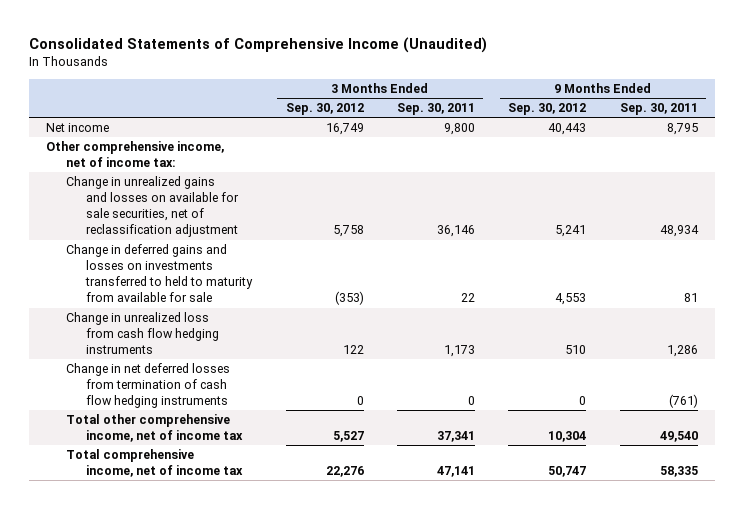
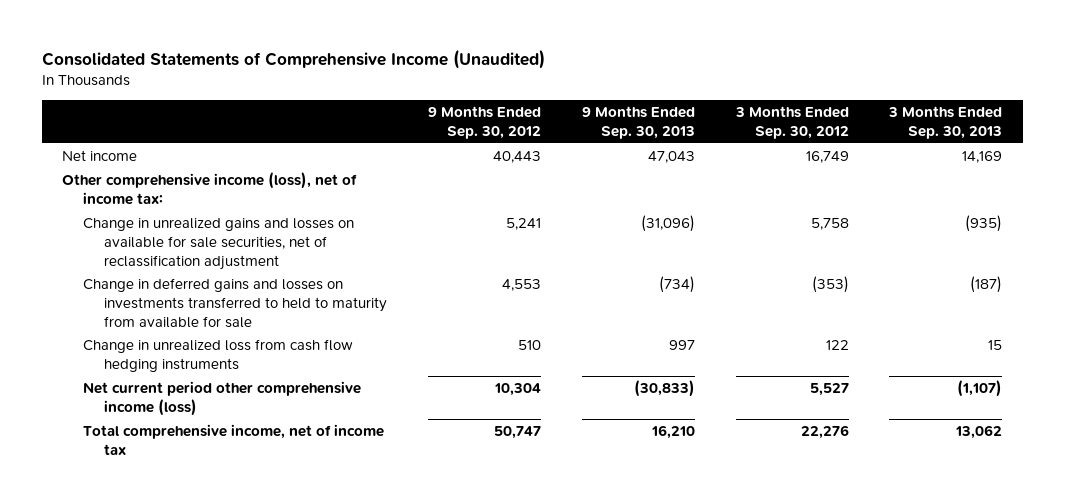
[397,103,476,116] Sep. 30, 2011 -> none
[619,103,698,116] Sep. 30, 2011 -> none
none -> [581,106,695,140] 9 Months Ended Sep. 30, 2013
none -> [888,106,1003,140] 3 Months Ended Sep. 30, 2013
[45,141,224,168] Other comprehensive income, net of income tax: -> [62,171,358,205] Other comprehensive income (loss), net of income tax:
[66,363,231,409] Change in net deferred losses from termination of cash flow hedging instruments -> none
[66,414,244,443] Total other comprehensive income, net of income tax -> [83,380,362,416] Net current period other comprehensive income (loss)

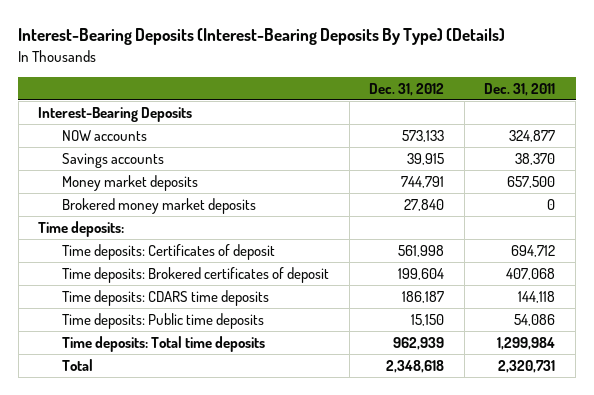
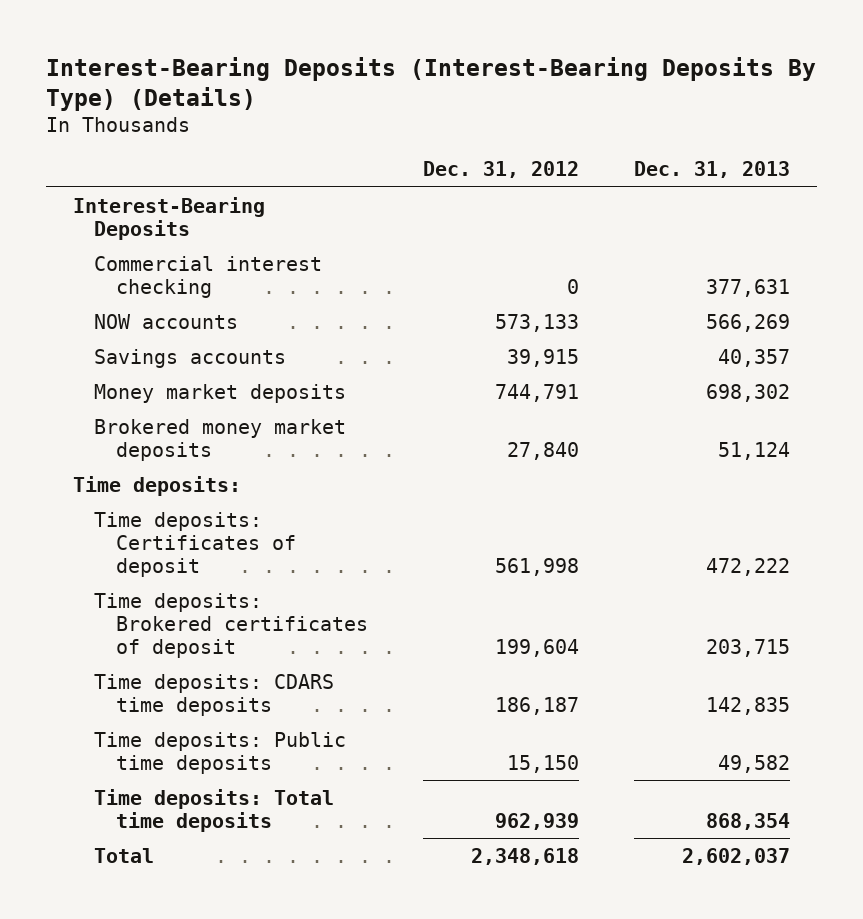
[484,82,556,96] Dec. 31, 2011 -> none
none -> [633,161,790,179] Dec. 31, 2013
none -> [94,255,323,298] Commercial interest checking

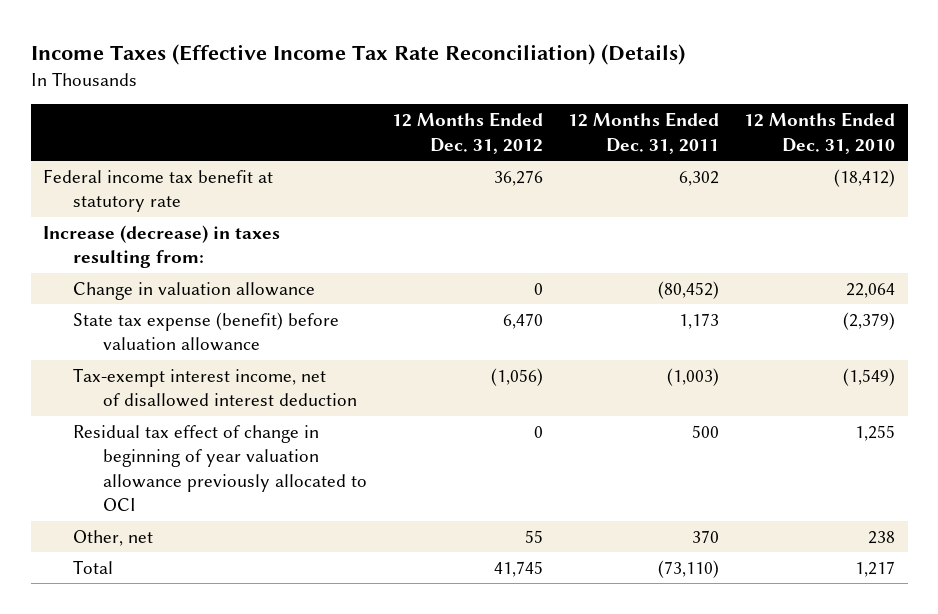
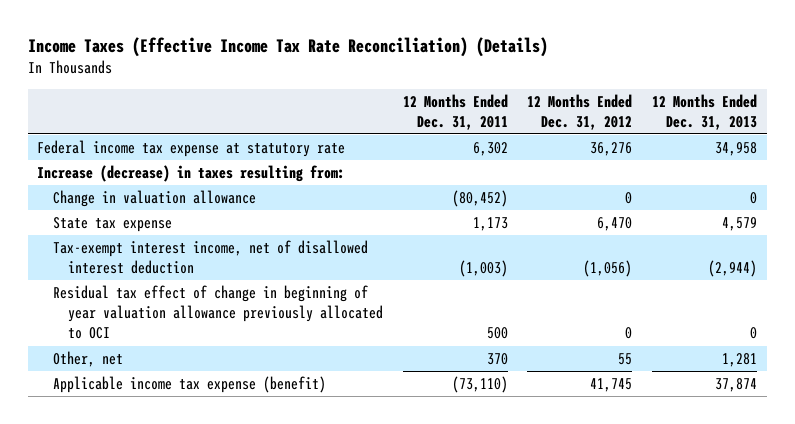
[744,112,896,154] 12 Months Ended Dec. 31, 2010 -> none
none -> [652,93,758,130] 12 Months Ended Dec. 31, 2013
[43,168,274,213] Federal income tax benefit at statutory rate -> [37,140,346,158] Federal income tax expense at statutory rate
[73,311,340,352] State tax expense (benefit) before valuation allowance -> [52,217,172,233] State tax expense
[73,559,114,574] Total -> [52,376,326,394] Applicable income tax expense (benefit)

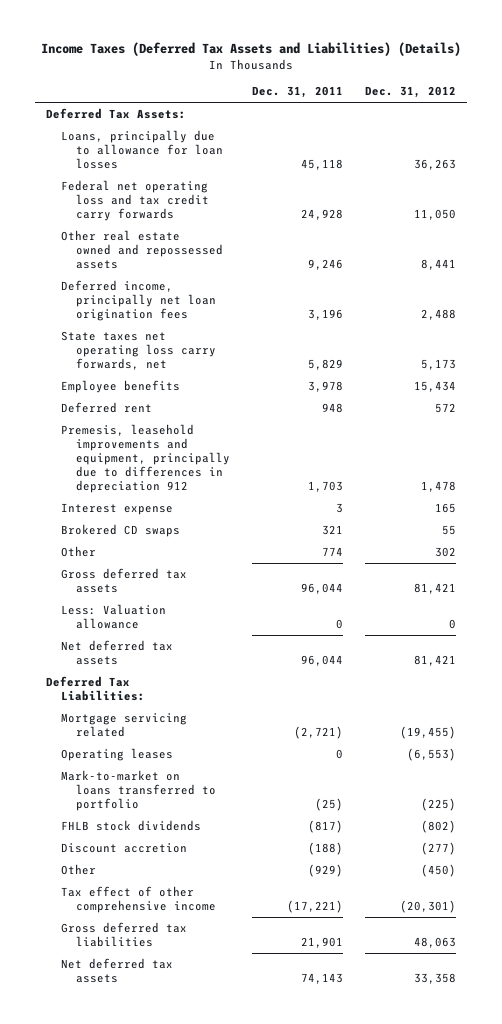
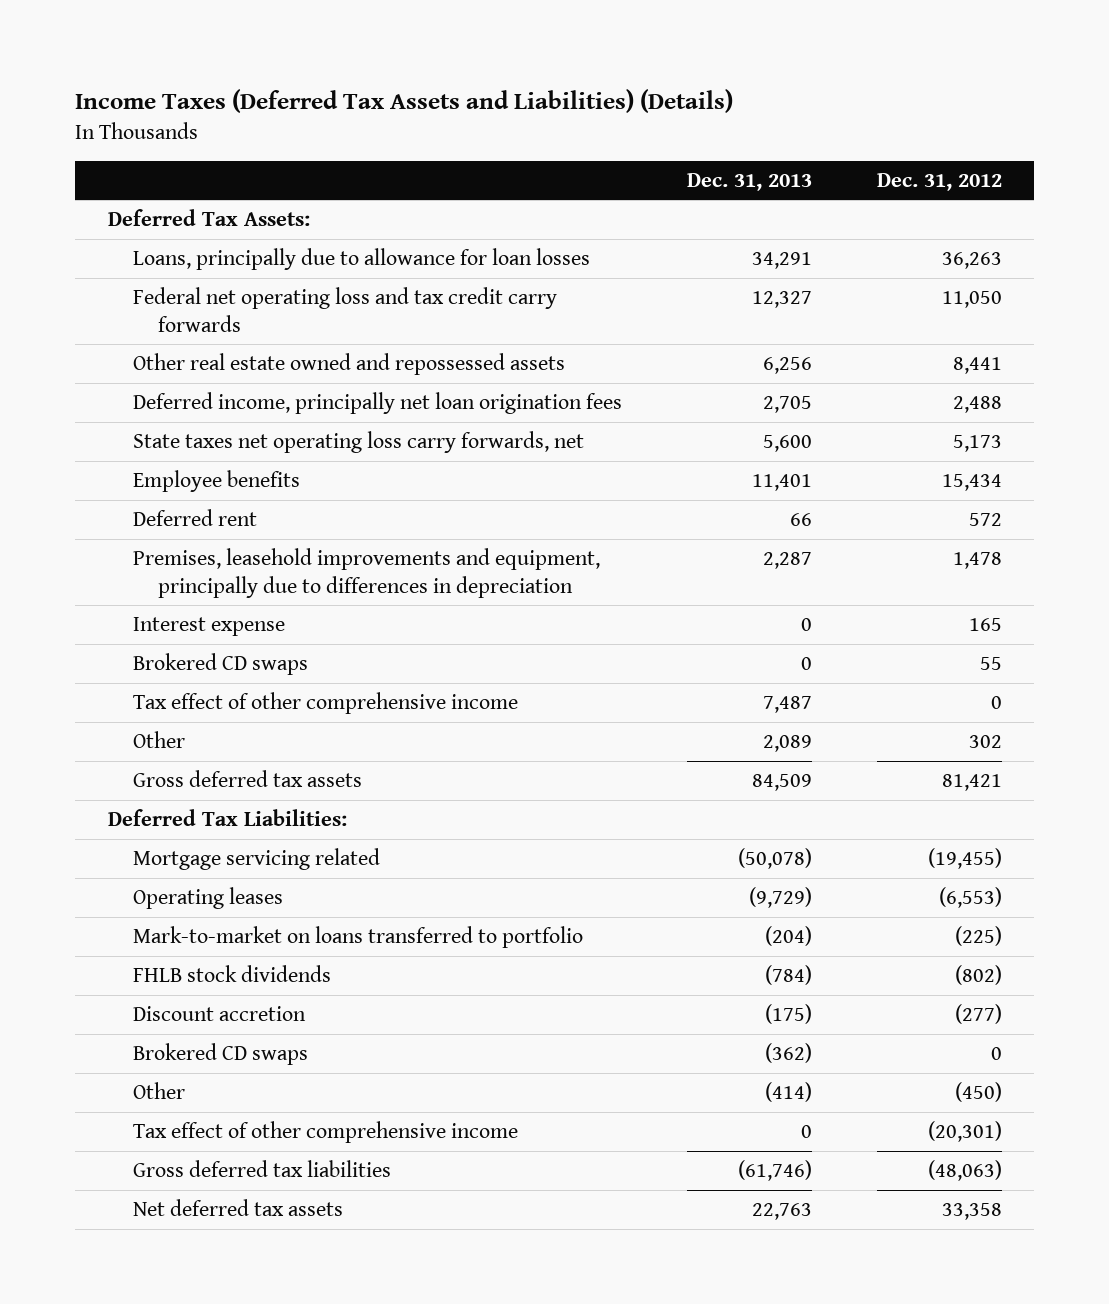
[251,86,343,99] Dec. 31, 2011 -> none
none -> [686,172,812,191] Dec. 31, 2013
[60,424,230,494] Premesis, leasehold improvements and equipment, principally due to differences in depreciation 912 -> [132,548,600,598] Premises, leasehold improvements and equipment, principally due to differences in depreciation
none -> [132,692,518,715] Tax effect of other comprehensive income
[60,604,166,630] Less: Valuation allowance -> none
[60,640,173,666] Net deferred tax assets -> none
none -> [132,1043,308,1066] Brokered CD swaps
[413,937,456,949] 48,063 -> [927,1160,1002,1182] (48,063)

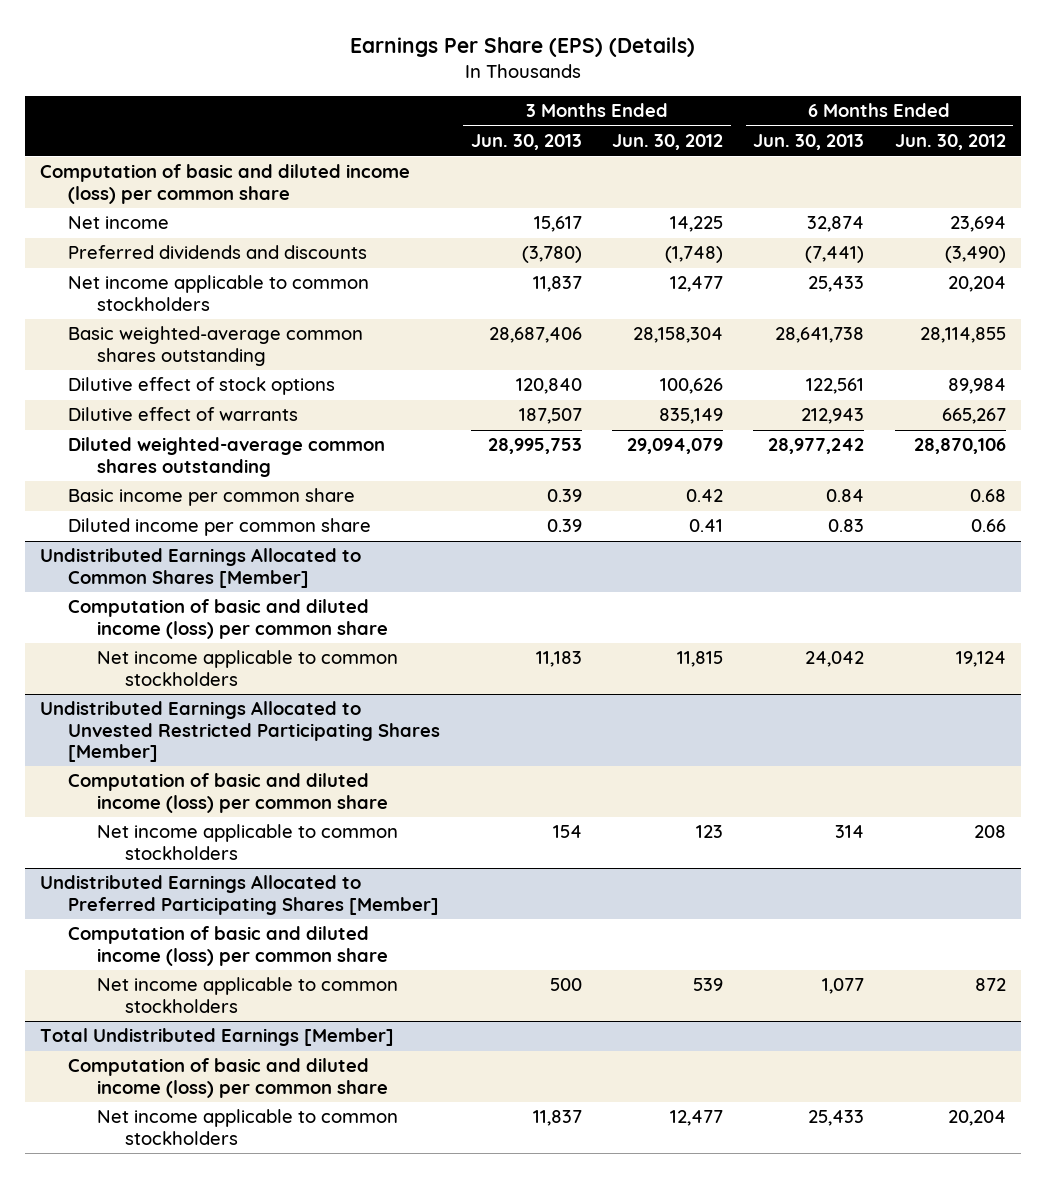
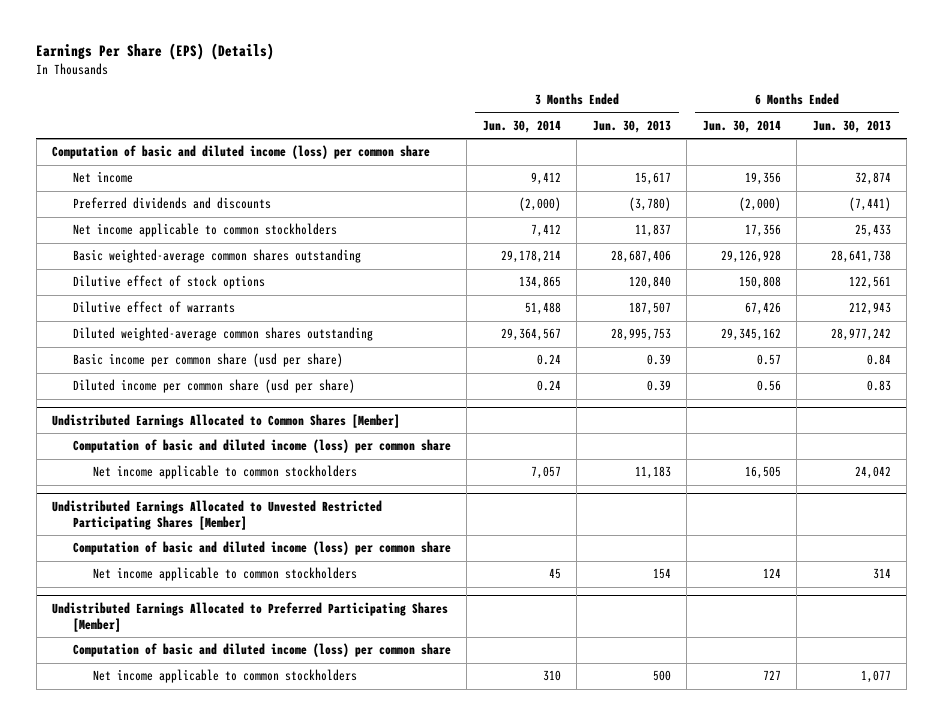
[611,134,723,151] Jun. 30, 2012 -> none
[894,134,1006,151] Jun. 30, 2012 -> none
none -> [482,119,561,133] Jun. 30, 2014
none -> [702,119,781,133] Jun. 30, 2014
[68,488,356,507] Basic income per common share -> [72,353,343,368] Basic income per common share (usd per share)
[68,518,372,537] Diluted income per common share -> [72,379,355,394] Diluted income per common share (usd per share)
[40,1028,395,1047] Total Undistributed Earnings [Member] -> none
[68,1058,388,1098] Computation of basic and diluted income (loss) per common share -> none
[96,1109,398,1145] Net income applicable to common stockholders -> none

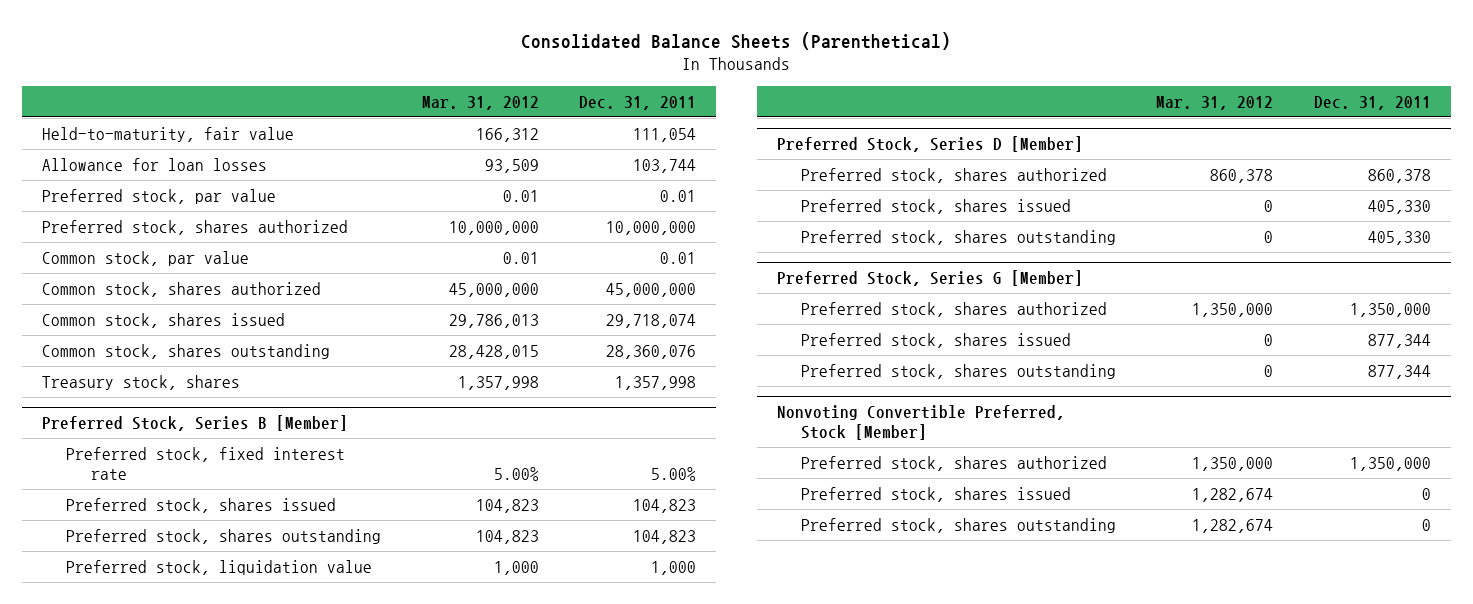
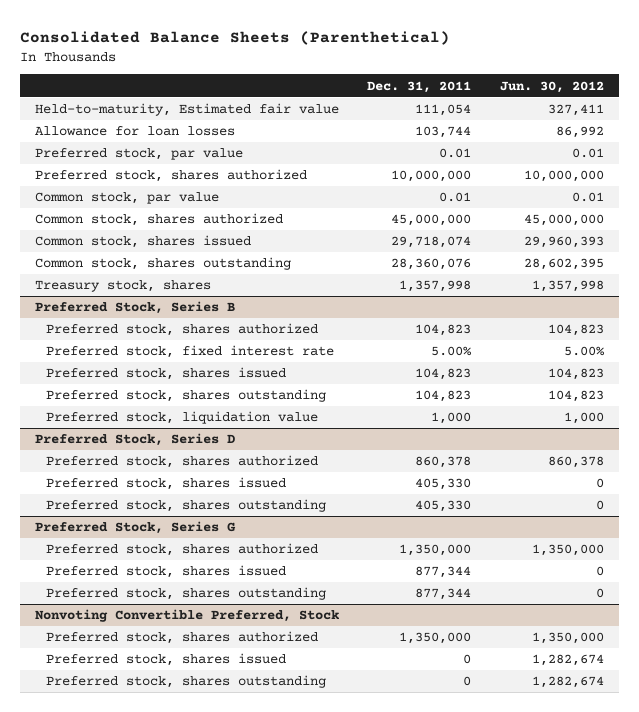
[421,95,539,110] Mar. 31, 2012 -> none
none -> [500,80,605,93] Jun. 30, 2012
[42,126,295,142] Held-to-maturity, fair value -> [34,103,339,117] Held-to-maturity, Estimated fair value
[42,414,349,431] Preferred Stock, Series B [Member] -> [34,301,235,315] Preferred Stock, Series B
none -> [46,323,319,337] Preferred stock, shares authorized
[776,135,1083,152] Preferred Stock, Series D [Member] -> [34,433,235,447] Preferred Stock, Series D
[776,269,1083,286] Preferred Stock, Series G [Member] -> [34,521,236,535] Preferred Stock, Series G
[776,404,1065,440] Nonvoting Convertible Preferred, Stock [Member] -> [34,609,339,623] Nonvoting Convertible Preferred, Stock

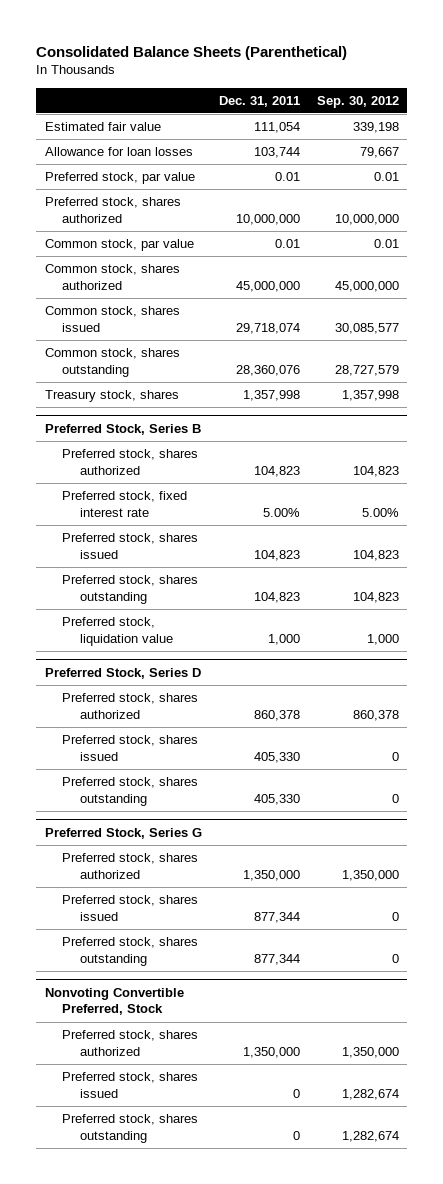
[500,80,605,93] Jun. 30, 2012 -> none
none -> [316,95,399,108] Sep. 30, 2012
[34,103,339,117] Held-to-maturity, Estimated fair value -> [44,122,161,132] Estimated fair value

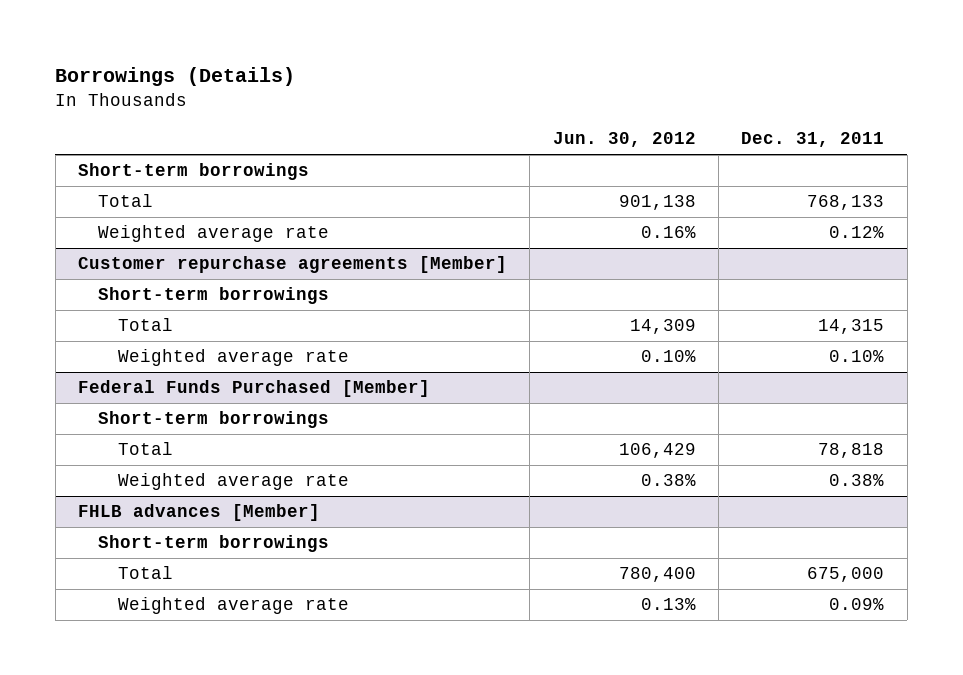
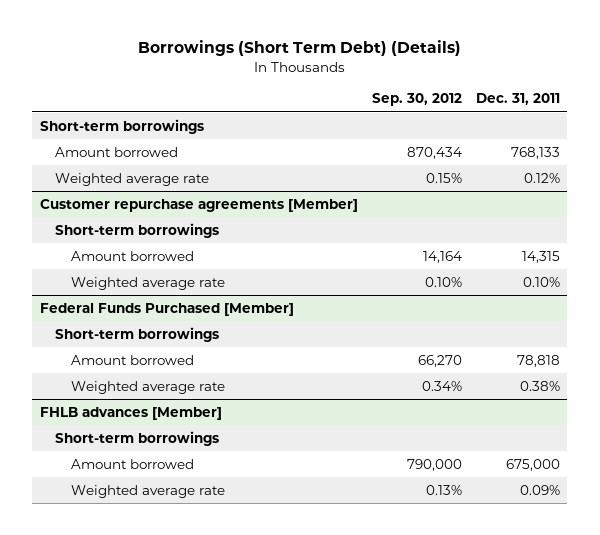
[55,67,296,87] Borrowings (Details) -> [137,40,461,57] Borrowings (Short Term Debt) (Details)
[552,132,696,148] Jun. 30, 2012 -> none
none -> [371,93,462,107] Sep. 30, 2012
[98,194,154,208] Total -> [55,146,179,157] Amount borrowed
[117,318,173,332] Total -> [70,250,194,261] Amount borrowed
[117,442,173,456] Total -> [70,354,194,365] Amount borrowed
[117,566,173,580] Total -> [70,458,194,469] Amount borrowed

